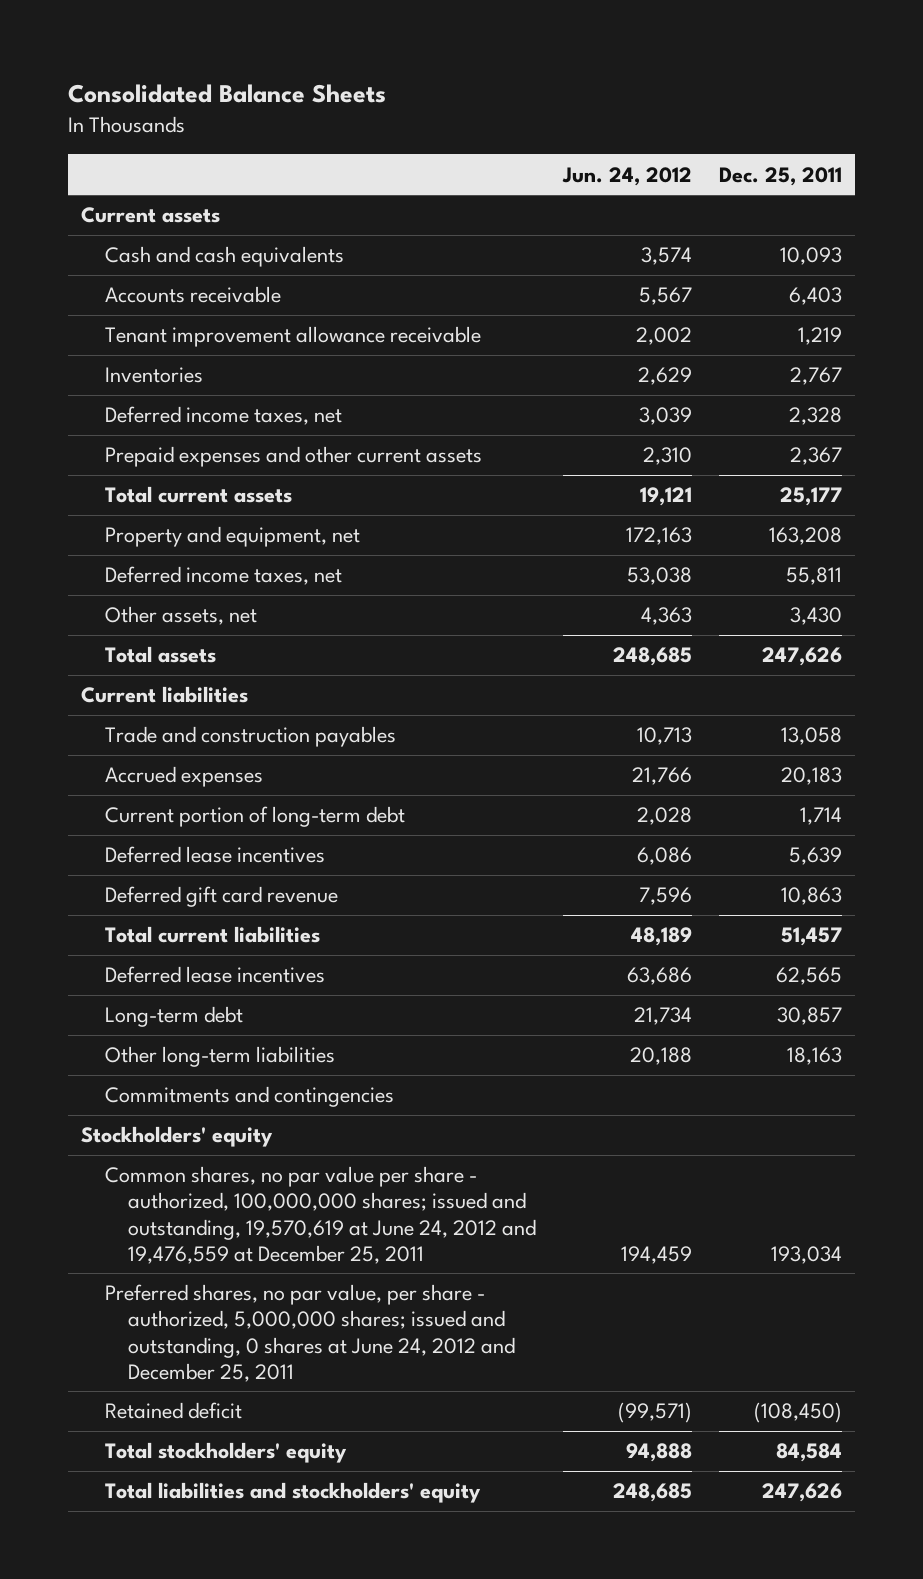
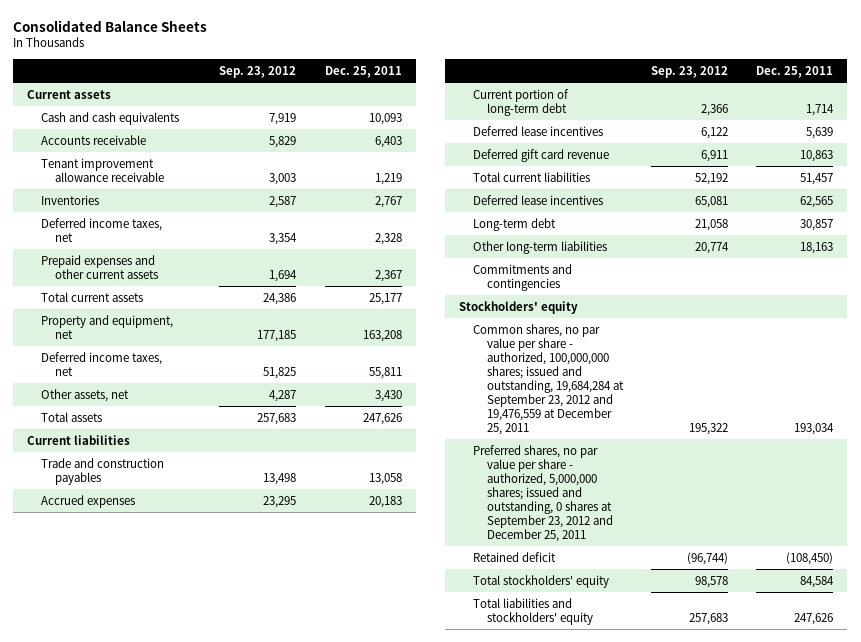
[561,166,692,186] Jun. 24, 2012 -> none
none -> [219,66,297,79] Sep. 23, 2012
[104,1166,537,1264] Common shares, no par value per share - authorized, 100,000,000 shares; issued and outstanding, 19,570,619 at June 24, 2012 and 19,476,559 at December 25, 2011 -> [473,323,624,435] Common shares, no par value per share - authorized, 100,000,000 shares; issued and outstanding, 19,684,284 at September 23, 2012 and 19,476,559 at December 25, 2011
[104,1284,516,1382] Preferred shares, no par value, per share - authorized, 5,000,000 shares; issued and outstanding, 0 shares at June 24, 2012 and December 25, 2011 -> [473,444,613,542] Preferred shares, no par value per share - authorized, 5,000,000 shares; issued and outstanding, 0 shares at September 23, 2012 and December 25, 2011

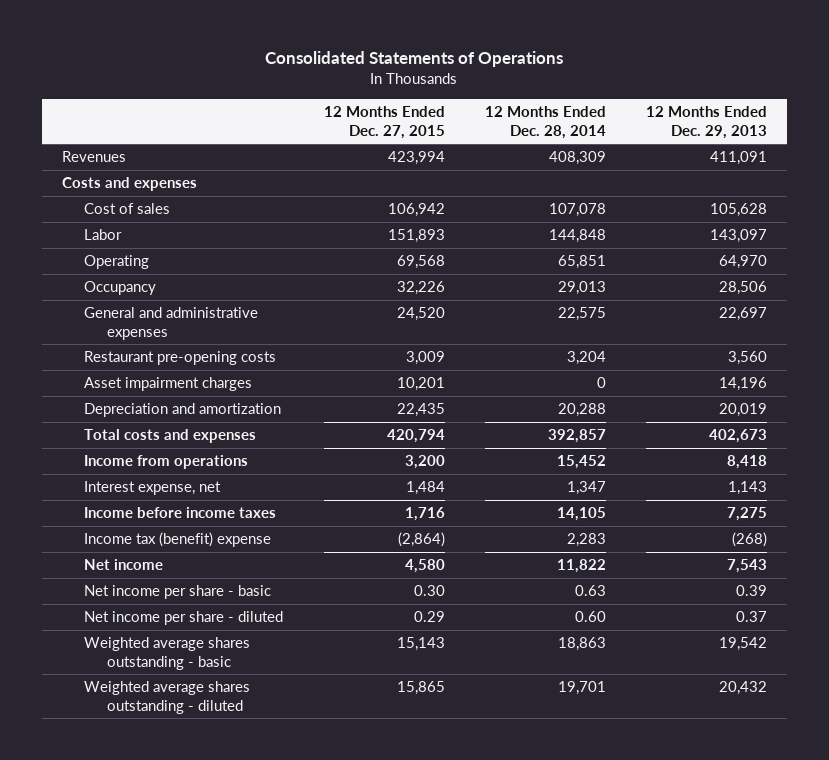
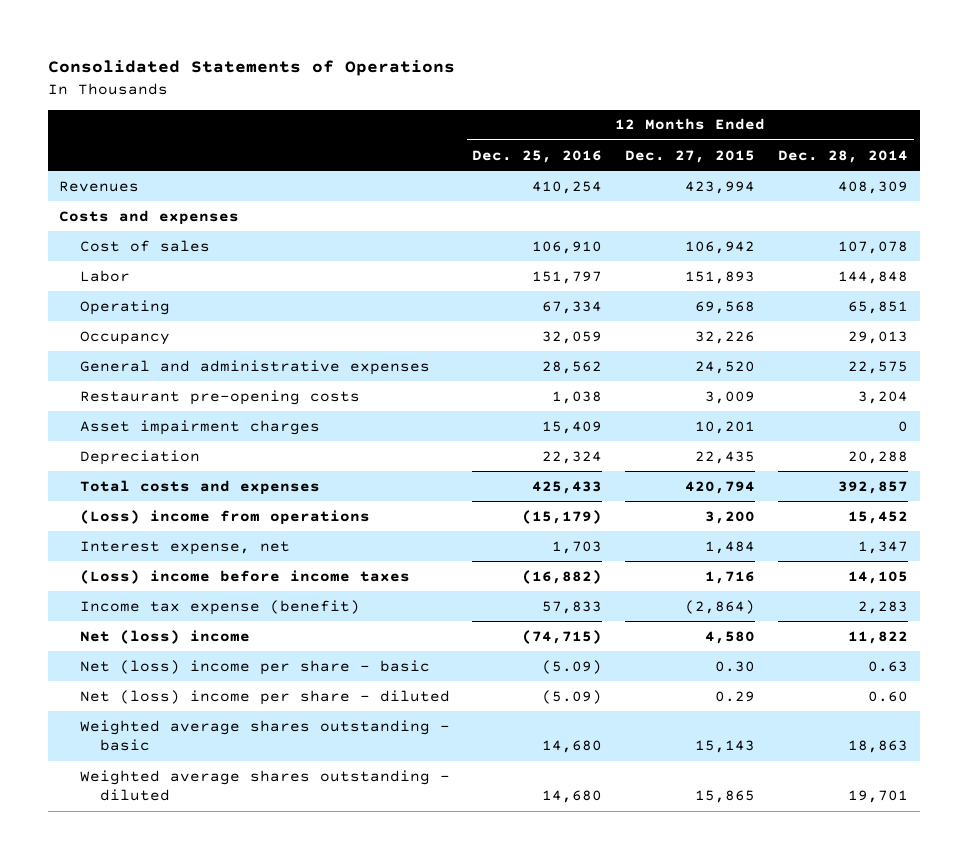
[646,106,768,139] 12 Months Ended Dec. 29, 2013 -> none
none -> [472,149,603,163] Dec. 25, 2016
[84,403,282,418] Depreciation and amortization -> [79,449,200,465] Depreciation
[84,455,249,470] Income from operations -> [79,509,370,525] (Loss) income from operations
[84,507,277,519] Income before income taxes -> [79,569,410,584] (Loss) income before income taxes
[84,532,272,548] Income tax (benefit) expense -> [79,599,360,615] Income tax expense (benefit)
[84,559,164,571] Net income -> [79,629,250,644] Net (loss) income
[84,585,272,600] Net income per share - basic -> [79,659,430,675] Net (loss) income per share - basic
[84,611,284,626] Net income per share - diluted -> [79,689,450,705] Net (loss) income per share - diluted

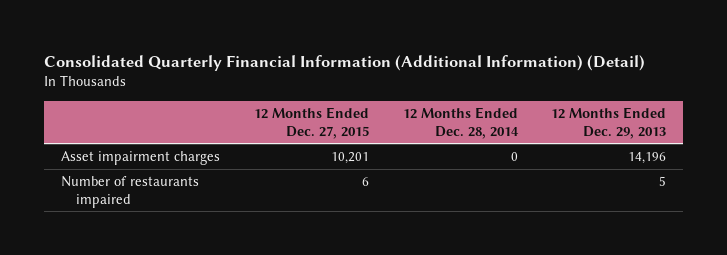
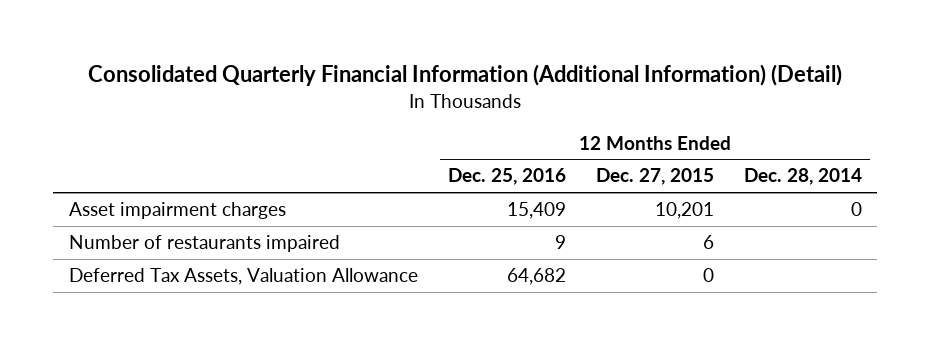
[551,107,667,139] 12 Months Ended Dec. 29, 2013 -> none
none -> [447,168,566,186] Dec. 25, 2016
none -> [68,268,418,286] Deferred Tax Assets, Valuation Allowance

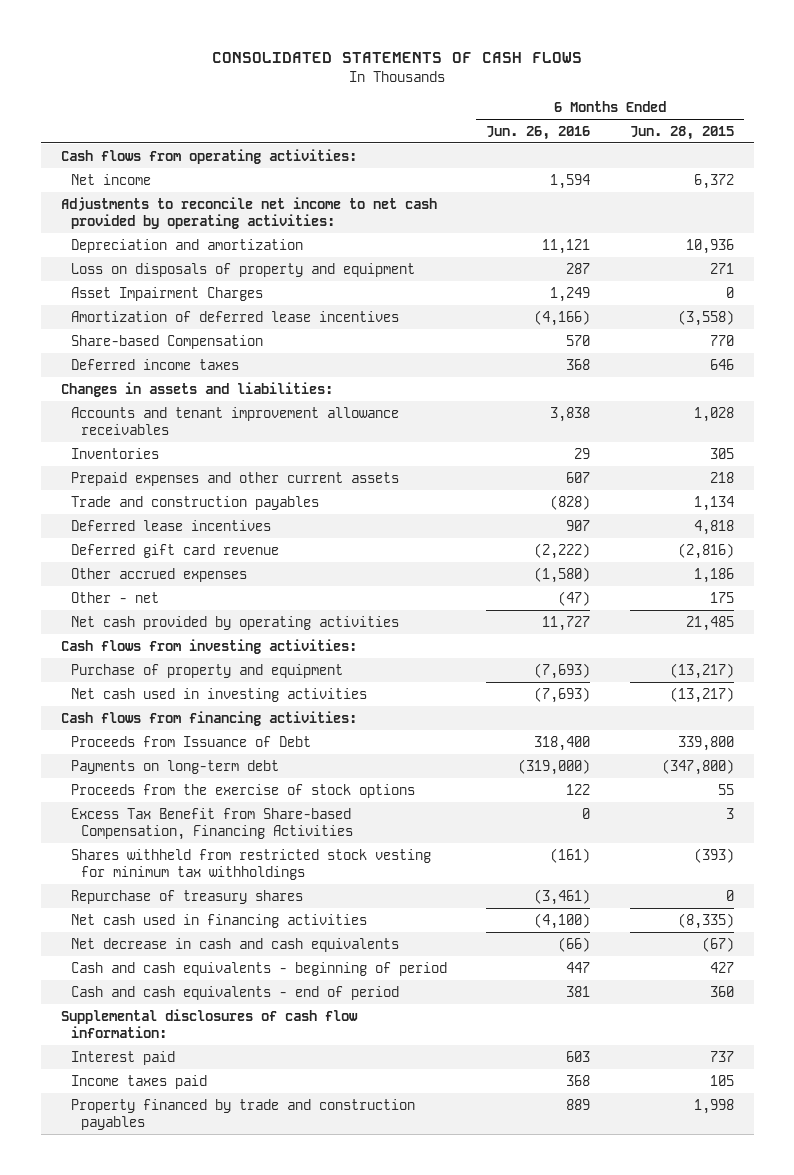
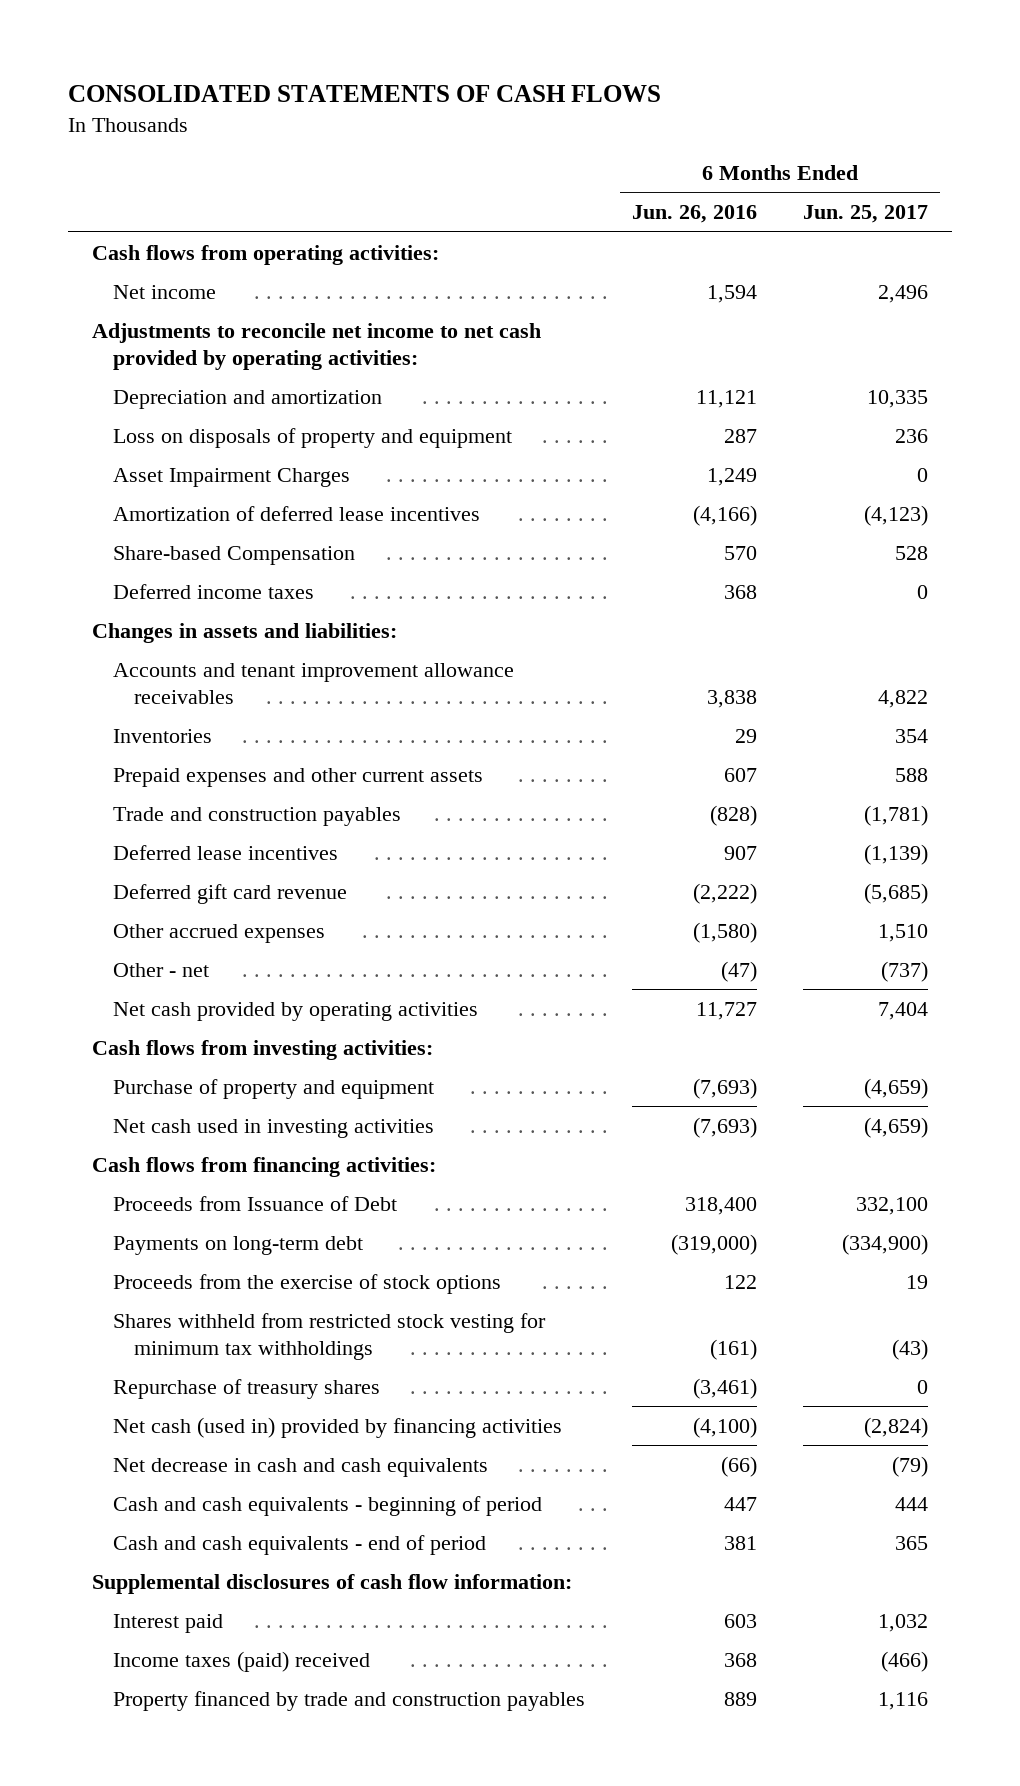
[629,126,734,141] Jun. 28, 2015 -> none
none -> [803,205,929,224] Jun. 25, 2017
[70,807,354,841] Excess Tax Benefit from Share-based Compensation, Financing Activities -> none
[70,913,367,928] Net cash used in financing activities -> [112,1416,562,1438] Net cash (used in) provided by financing activities
[70,1074,207,1089] Income taxes paid -> [112,1650,370,1672] Income taxes (paid) received

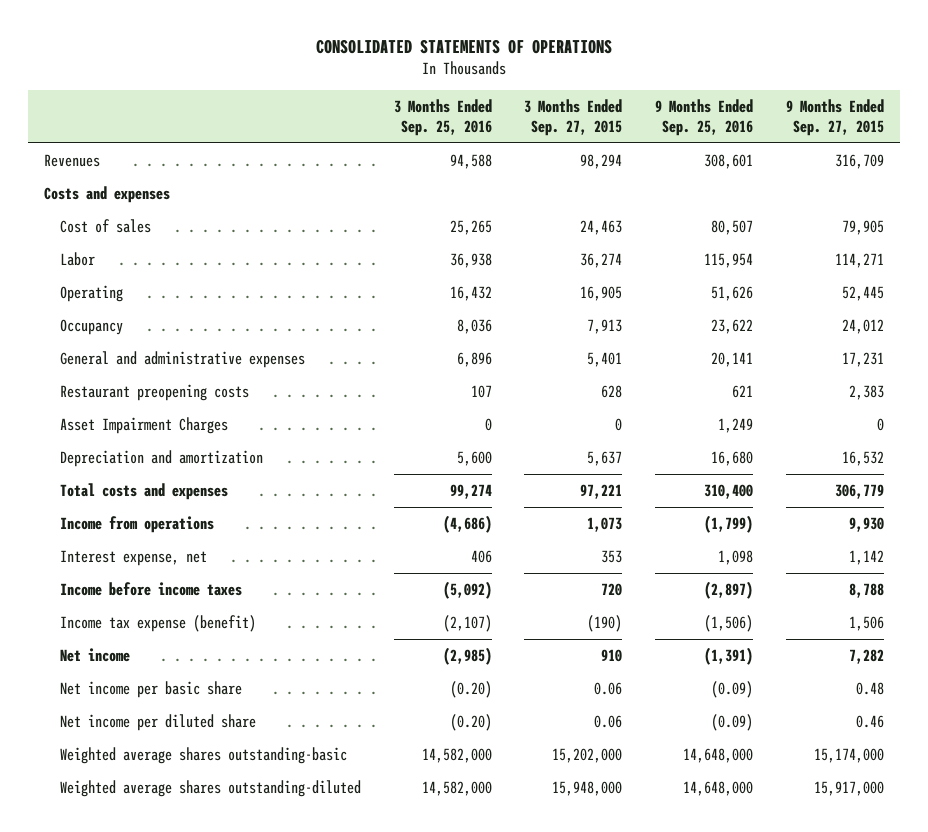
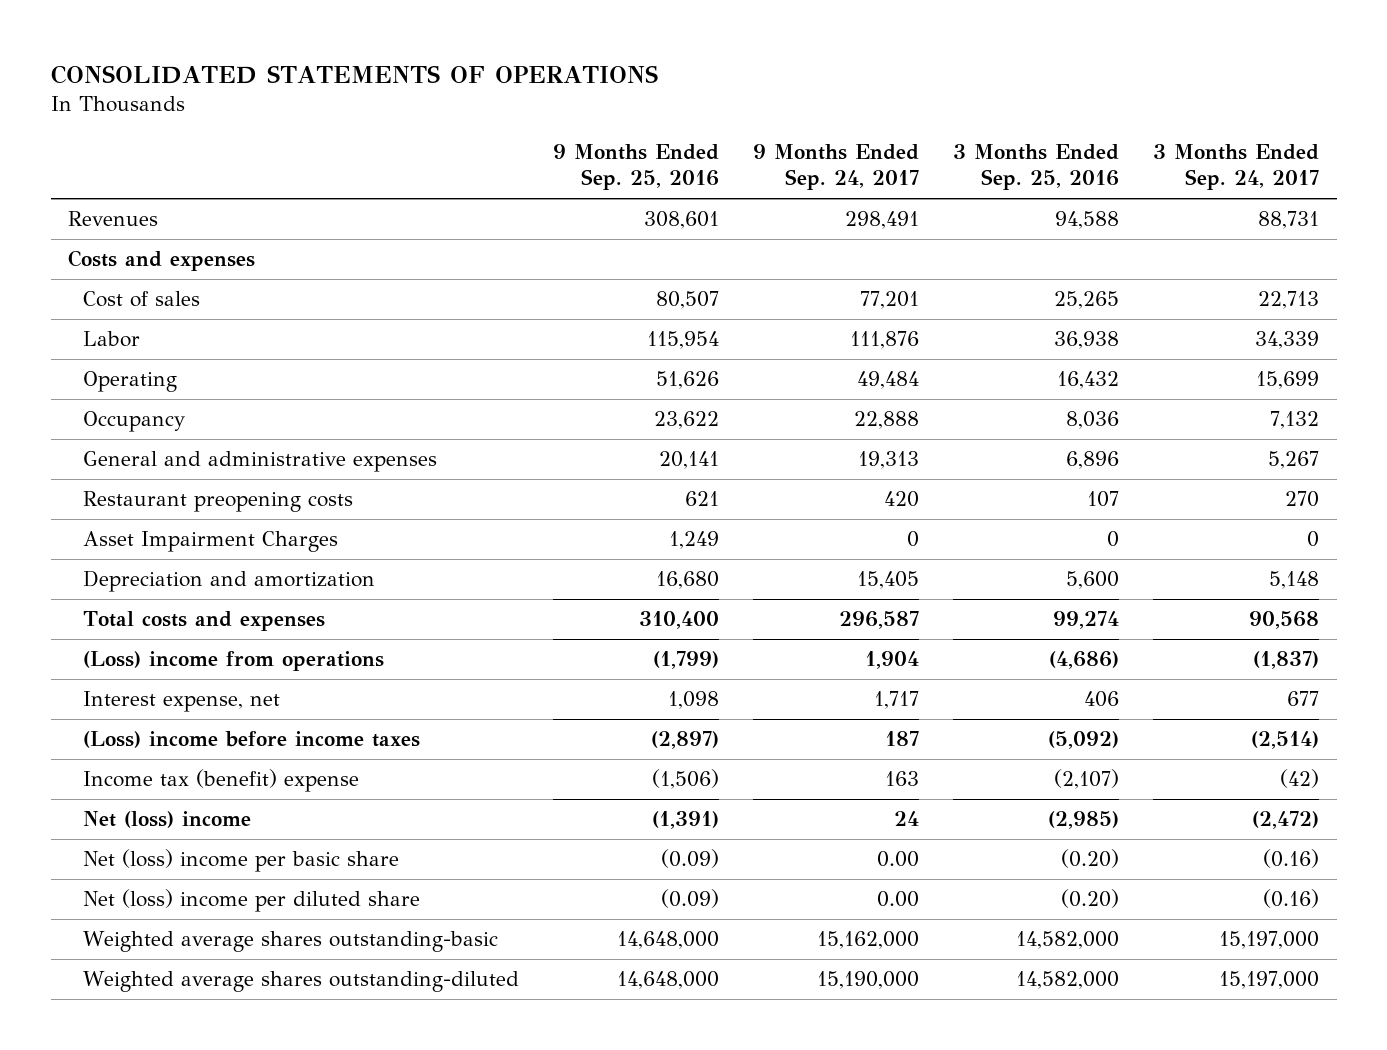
[524,99,623,136] 3 Months Ended Sep. 27, 2015 -> none
[785,99,884,136] 9 Months Ended Sep. 27, 2015 -> none
none -> [753,144,920,191] 9 Months Ended Sep. 24, 2017
none -> [1153,144,1320,191] 3 Months Ended Sep. 24, 2017
[59,515,214,533] Income from operations -> [83,651,385,672] (Loss) income from operations
[59,581,242,596] Income before income taxes -> [83,731,421,749] (Loss) income before income taxes
[59,614,256,632] Income tax expense (benefit) -> [83,769,360,793] Income tax (benefit) expense
[59,647,130,662] Net income -> [83,811,252,829] Net (loss) income
[59,680,242,698] Net income per basic share -> [83,849,400,873] Net (loss) income per basic share
[59,713,256,731] Net income per diluted share -> [83,889,421,913] Net (loss) income per diluted share

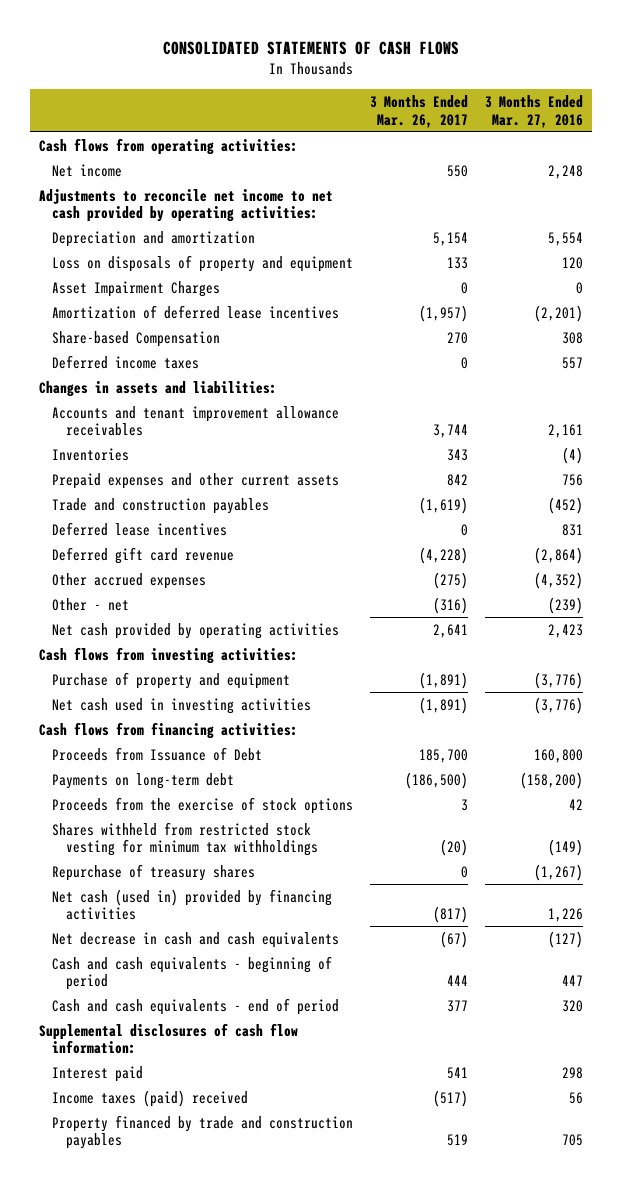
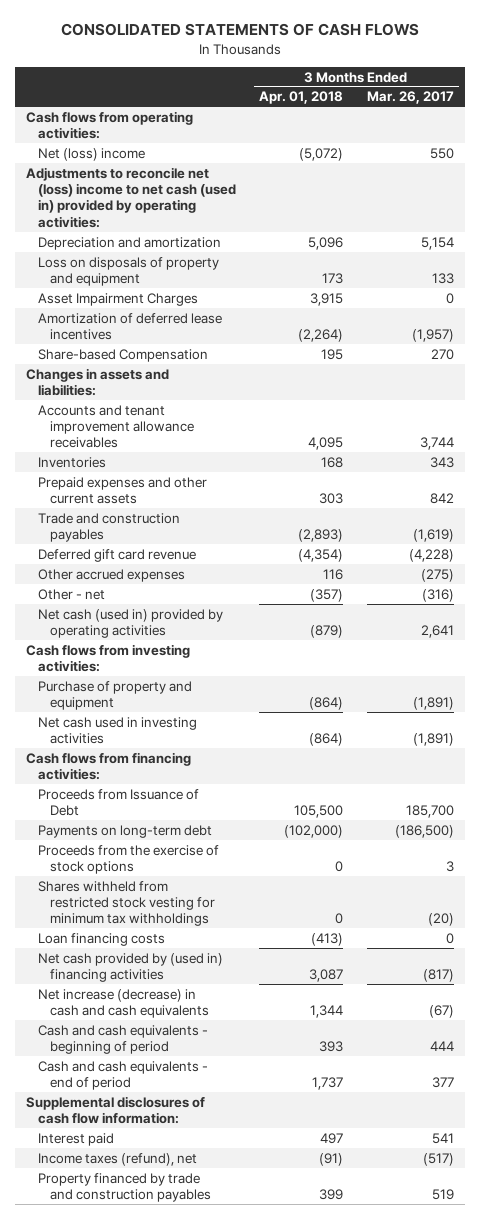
[485,94,584,128] 3 Months Ended Mar. 27, 2016 -> none
none -> [259,91,344,105] Apr. 01, 2018
[52,163,123,177] Net income -> [38,147,146,161] Net (loss) income
[38,188,333,223] Adjustments to reconcile net income to net cash provided by operating activities: -> [26,166,237,228] Adjustments to reconcile net (loss) income to net cash (used in) provided by operating activities:
[52,354,200,369] Deferred income taxes -> none
[52,521,228,536] Deferred lease incentives -> none
[52,622,340,639] Net cash provided by operating activities -> [38,608,224,638] Net cash (used in) provided by operating activities
[52,863,256,881] Repurchase of treasury shares -> [38,932,166,946] Loan financing costs
[52,888,333,921] Net cash (used in) provided by financing activities -> [38,952,224,982] Net cash provided by (used in) financing activities
[52,931,340,948] Net decrease in cash and cash equivalents -> [38,988,210,1018] Net increase (decrease) in cash and cash equivalents
[52,1089,249,1107] Income taxes (paid) received -> [38,1152,198,1166] Income taxes (refund), net

